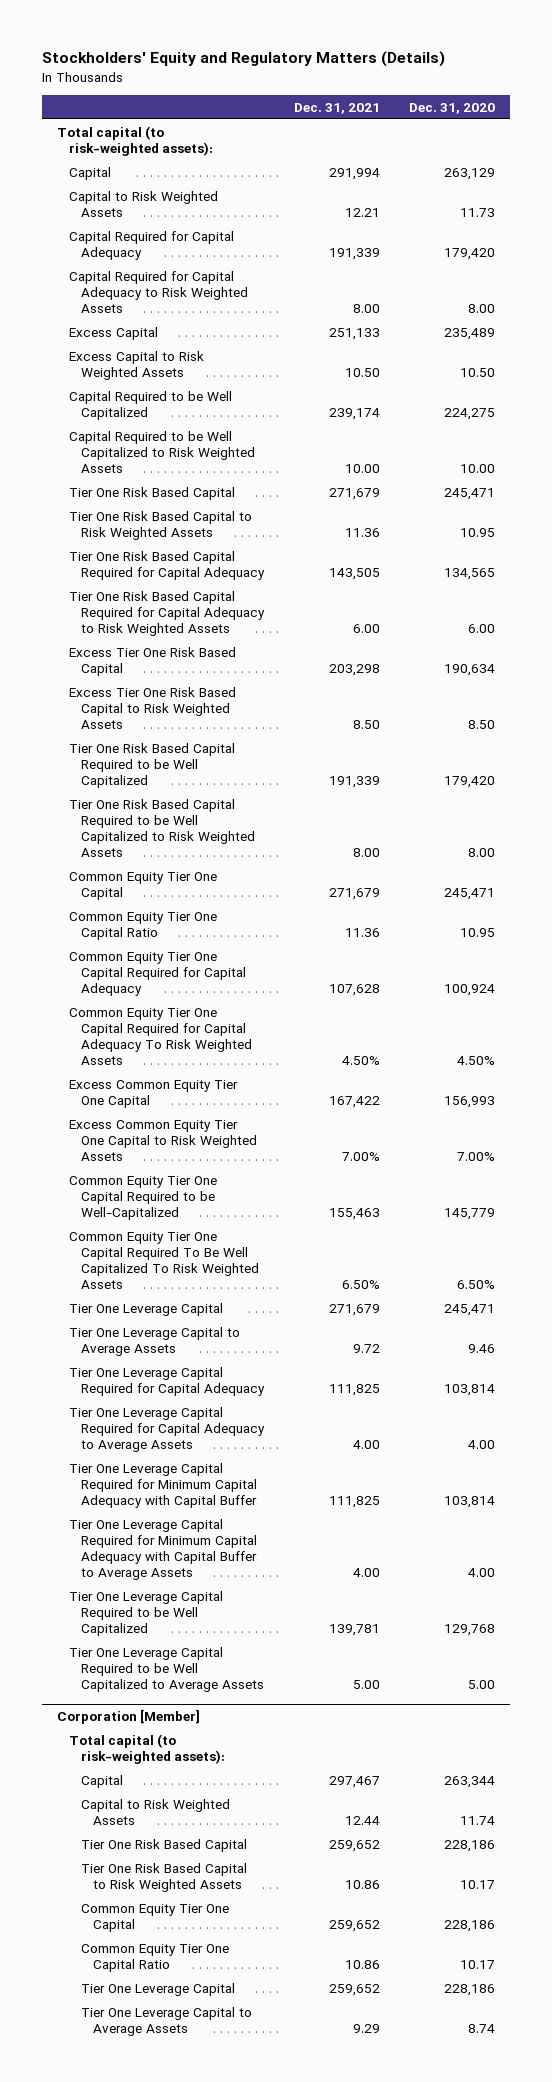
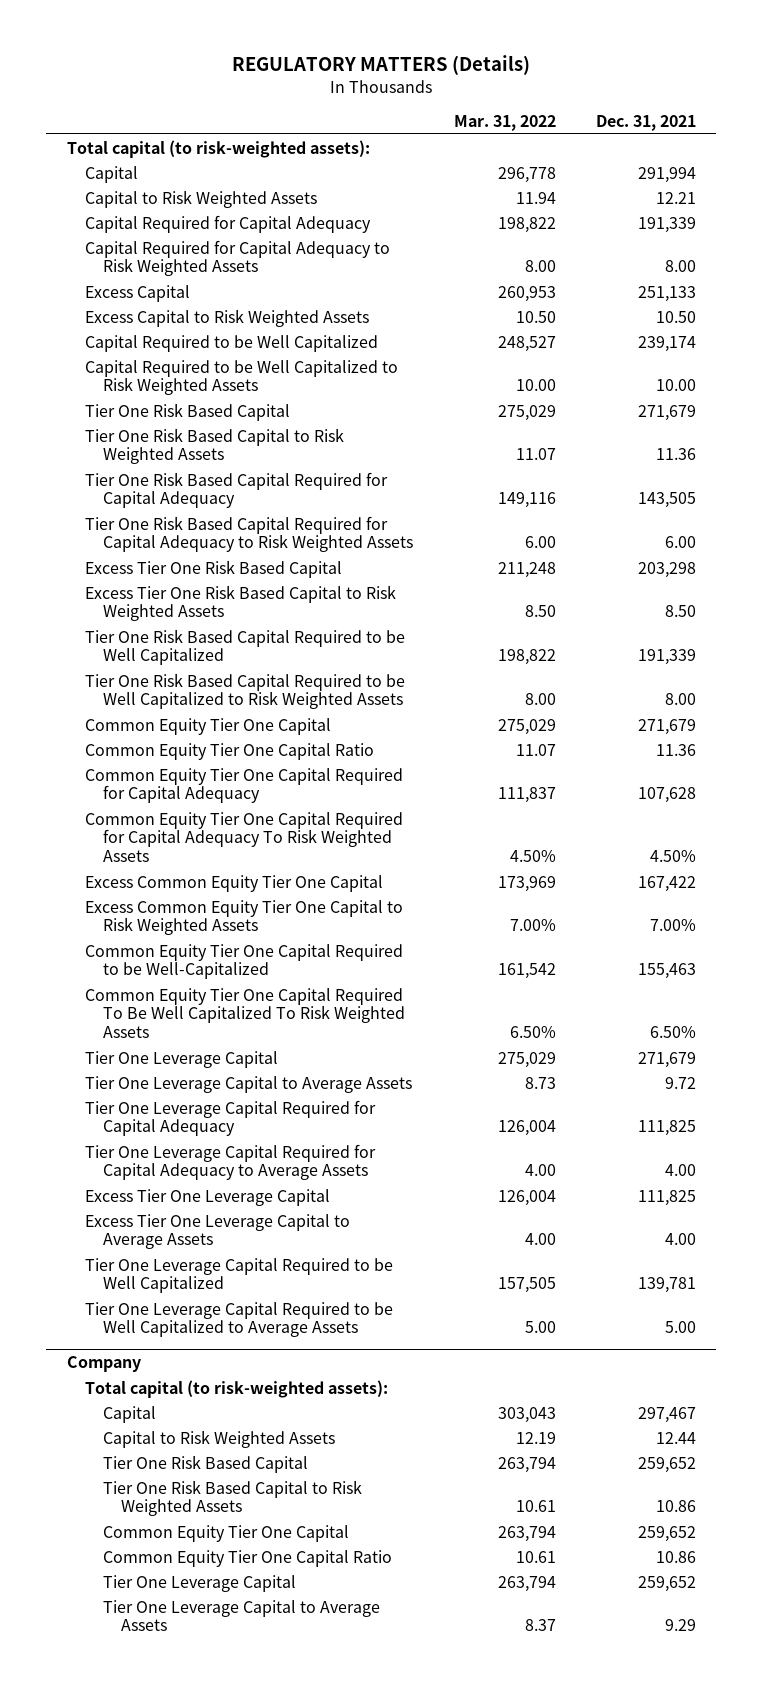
[42,51,446,68] Stockholders' Equity and Regulatory Matters (Details) -> [232,55,531,76] REGULATORY MATTERS (Details)
[409,102,496,114] Dec. 31, 2020 -> none
none -> [453,114,556,131] Mar. 31, 2022
[69,1462,258,1509] Tier One Leverage Capital Required for Minimum Capital Adequacy with Capital Buffer -> [84,1188,330,1206] Excess Tier One Leverage Capital
[69,1518,258,1581] Tier One Leverage Capital Required for Minimum Capital Adequacy with Capital Buffer to Average Assets -> [84,1213,350,1250] Excess Tier One Leverage Capital to Average Assets
[57,1708,201,1724] Corporation [Member] -> none
none -> [66,1355,141,1372] Company

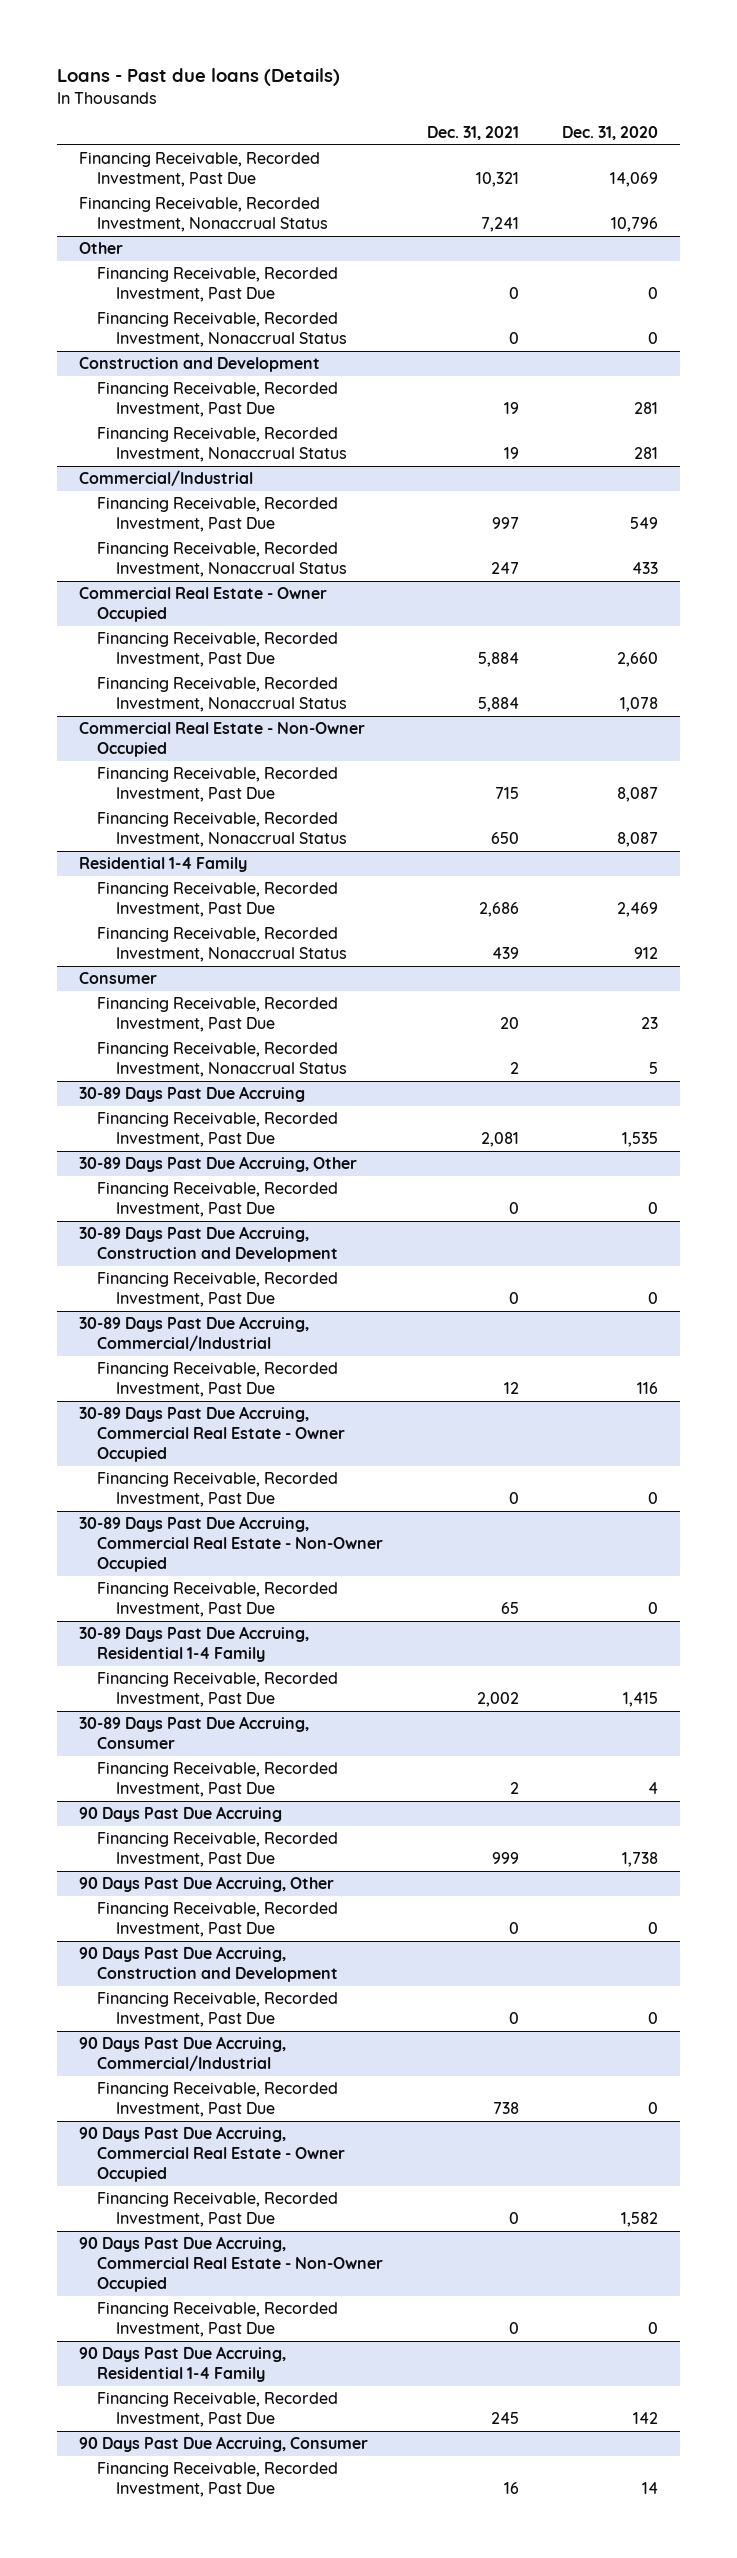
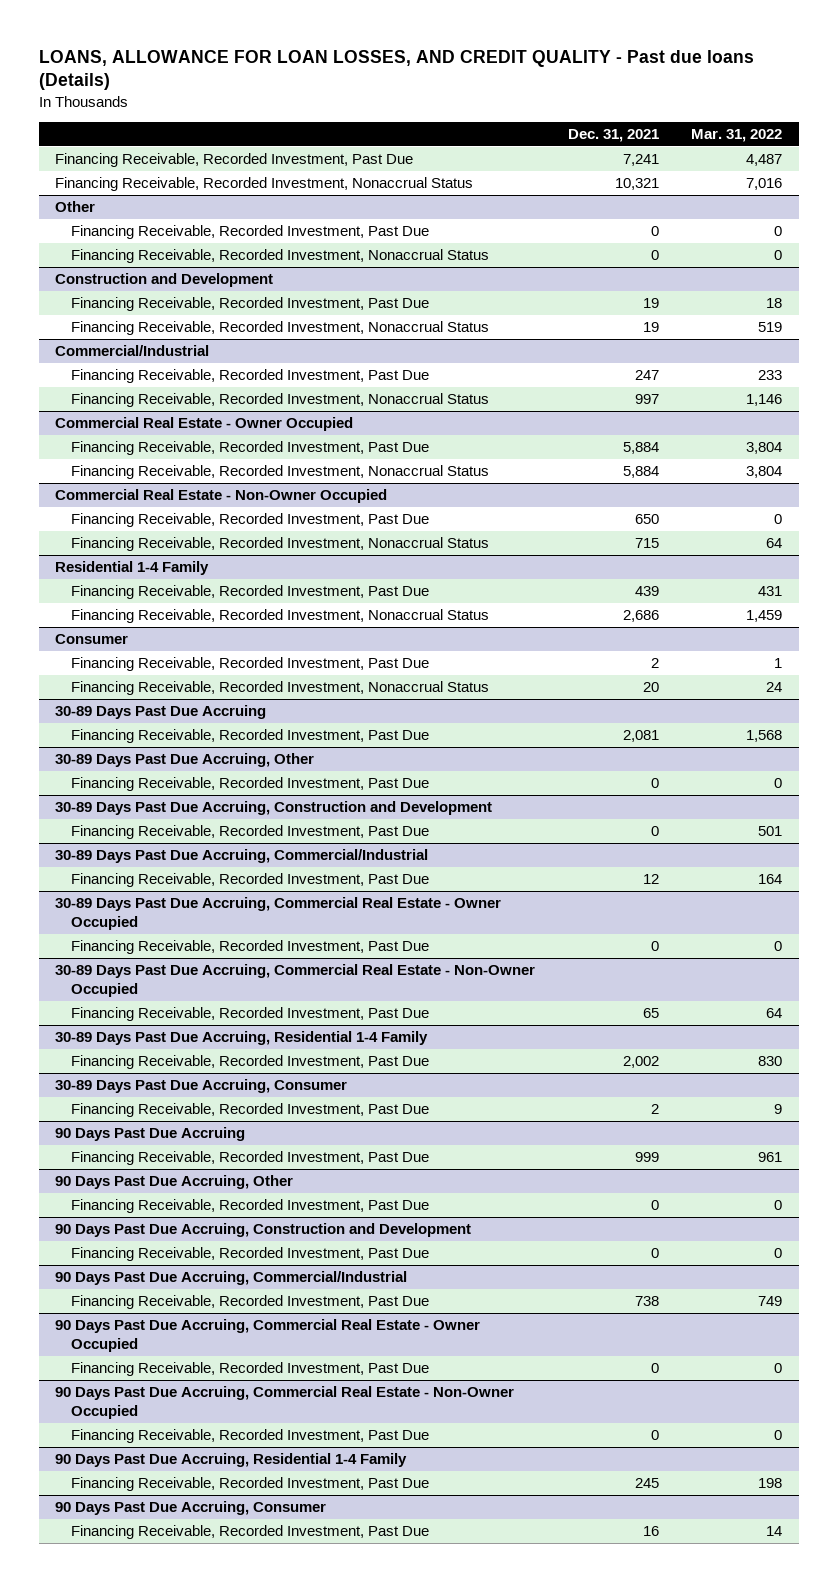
[56,68,340,87] Loans - Past due loans (Details) -> [39,49,755,91] LOANS, ALLOWANCE FOR LOAN LOSSES, AND CREDIT QUALITY - Past due loans (Details)
[562,126,659,141] Dec. 31, 2020 -> none
none -> [691,128,783,142] Mar. 31, 2022
[475,172,519,188] 10,321 -> [622,154,659,167] 7,241
[480,217,519,233] 7,241 -> [614,178,659,191] 10,321
[491,517,519,530] 997 -> [634,370,659,381] 247
[490,562,519,575] 247 -> [634,394,659,405] 997
[494,787,519,800] 715 -> [634,514,659,525] 650
[490,832,519,845] 650 -> [634,538,659,549] 715
[478,902,519,918] 2,686 -> [634,586,659,597] 439
[491,947,519,960] 439 -> [622,610,659,623] 2,686
[499,1017,519,1030] 20 -> [650,658,659,669] 2
[509,1062,519,1075] 2 -> [642,682,659,693] 20

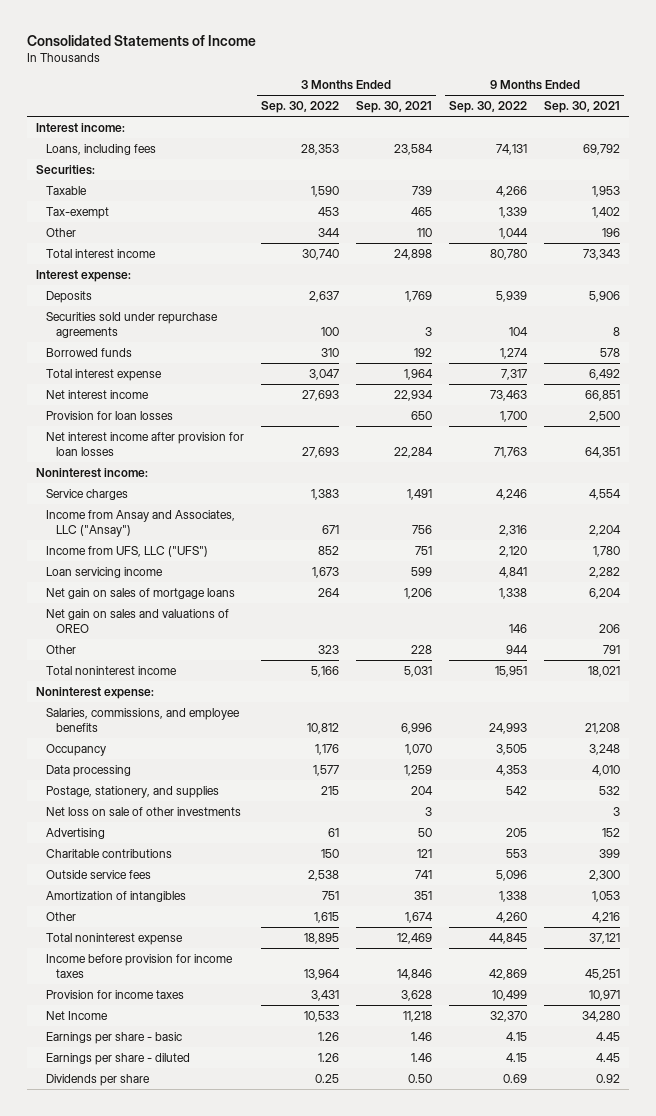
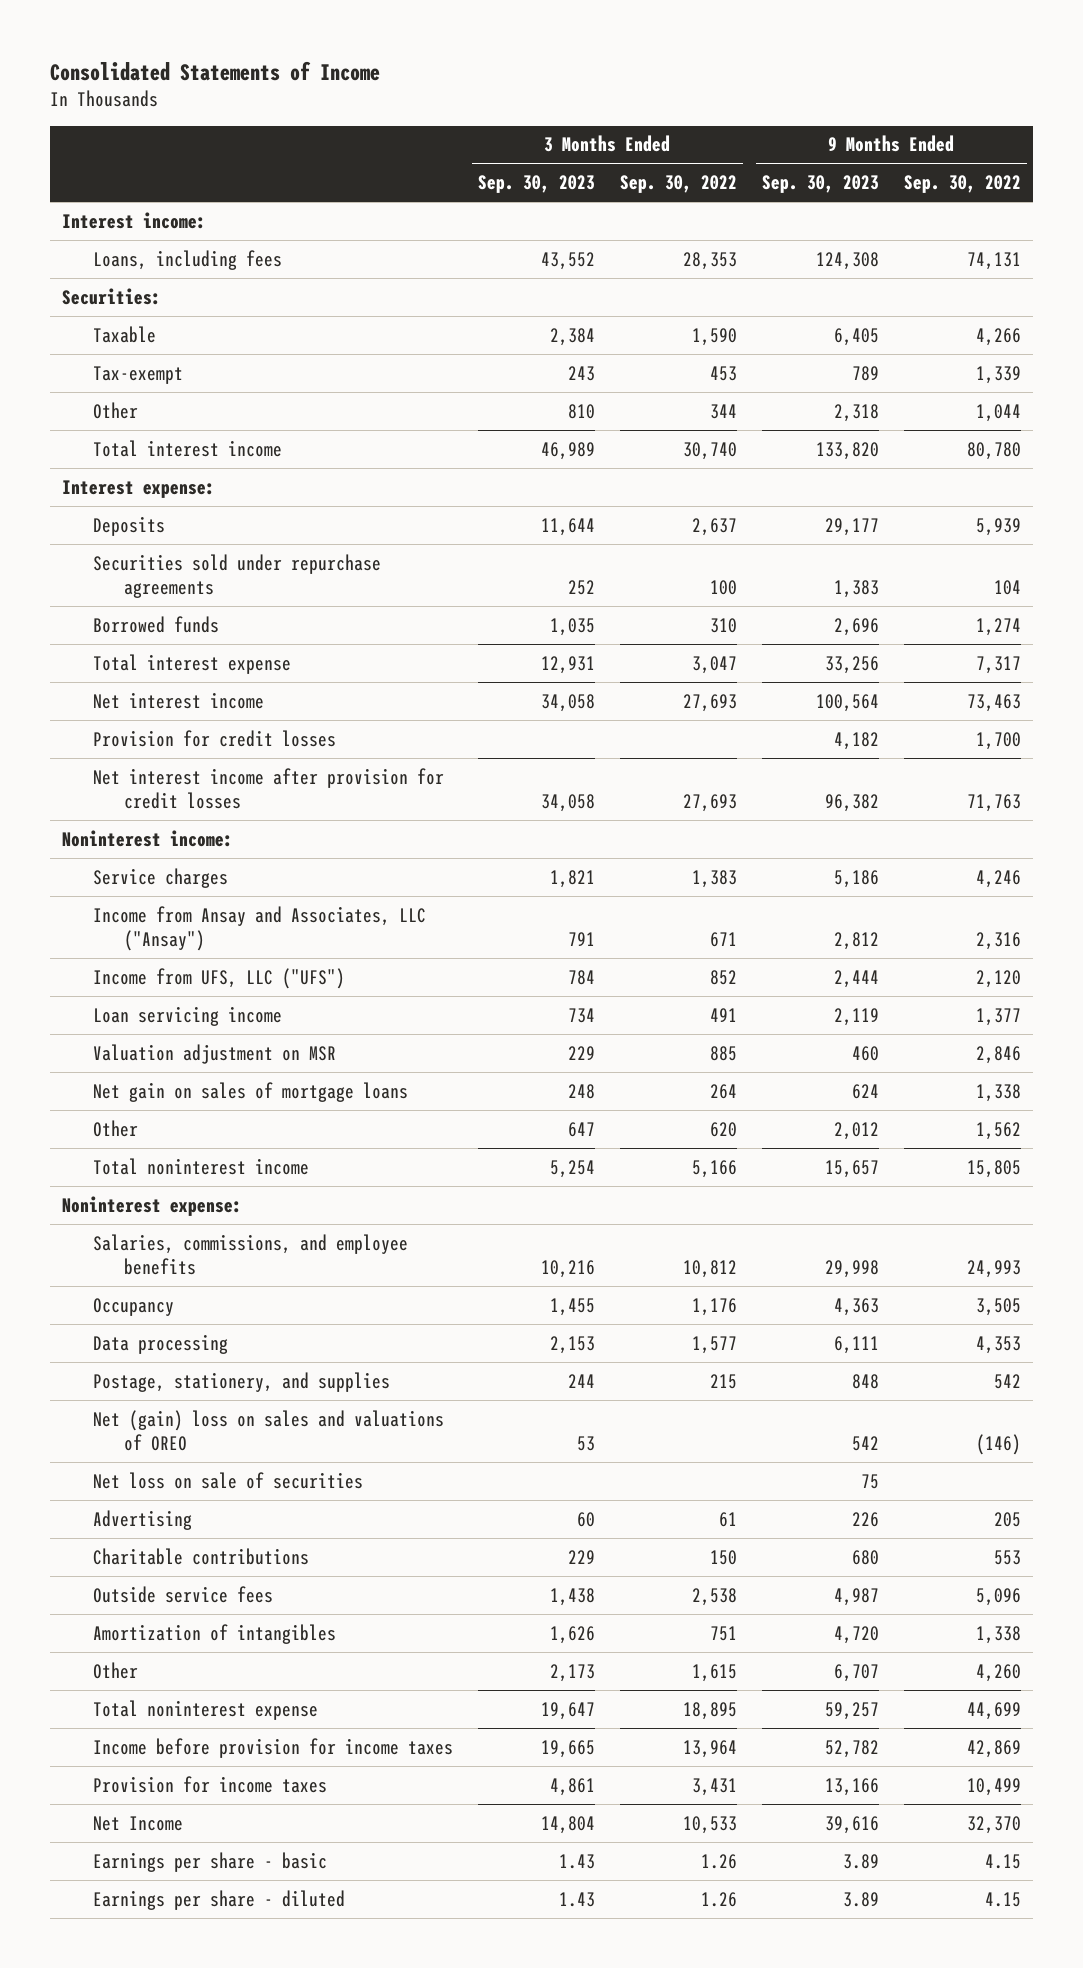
[355,101,432,114] Sep. 30, 2021 -> none
[544,101,621,114] Sep. 30, 2021 -> none
none -> [477,175,595,194] Sep. 30, 2023
none -> [761,175,879,194] Sep. 30, 2023
[45,410,173,420] Provision for loan losses -> [93,729,337,747] Provision for credit losses
[45,431,244,456] Net interest income after provision for loan losses -> [93,767,445,810] Net interest income after provision for credit losses
[311,566,339,578] 1,673 -> [709,1007,737,1022] 491
[499,566,528,578] 4,841 -> [975,1007,1021,1026] 1,377
none -> [93,1043,337,1064] Valuation adjustment on MSR
[45,608,229,633] Net gain on sales and valuations of OREO -> none
[317,644,339,654] 323 -> [709,1121,737,1137] 620
[506,644,529,654] 944 -> [975,1121,1021,1140] 1,562
[495,665,528,677] 15,951 -> [966,1159,1021,1178] 15,805
none -> [93,1409,445,1452] Net (gain) loss on sales and valuations of OREO
[45,806,241,816] Net loss on sale of other investments -> [93,1471,364,1489] Net loss on sale of securities
[489,932,528,944] 44,845 -> [966,1701,1021,1720] 44,699
[45,1073,150,1086] Dividends per share -> none

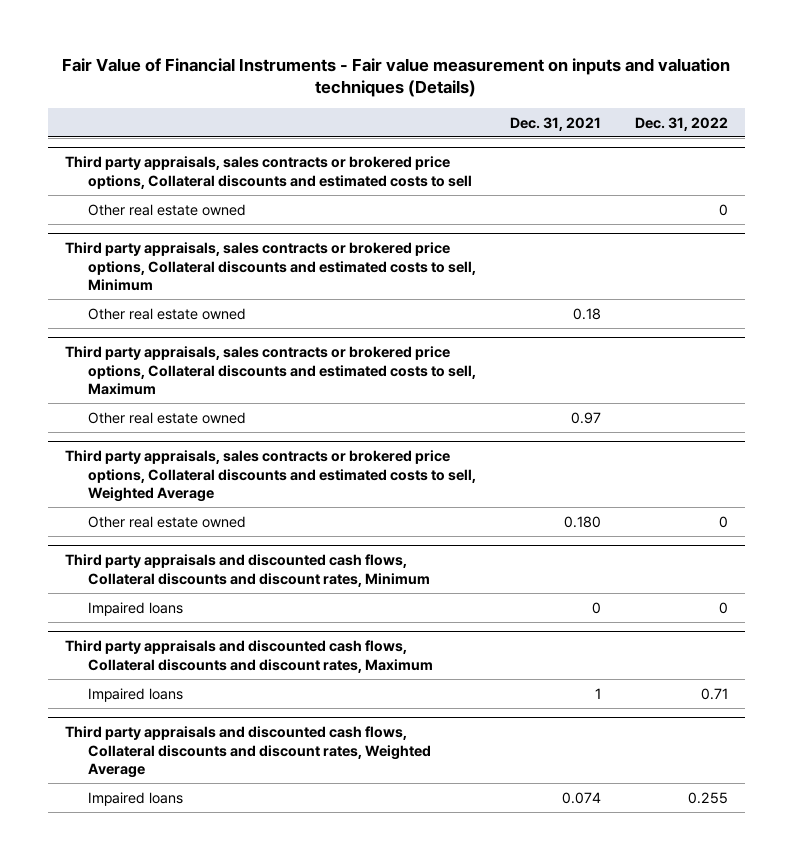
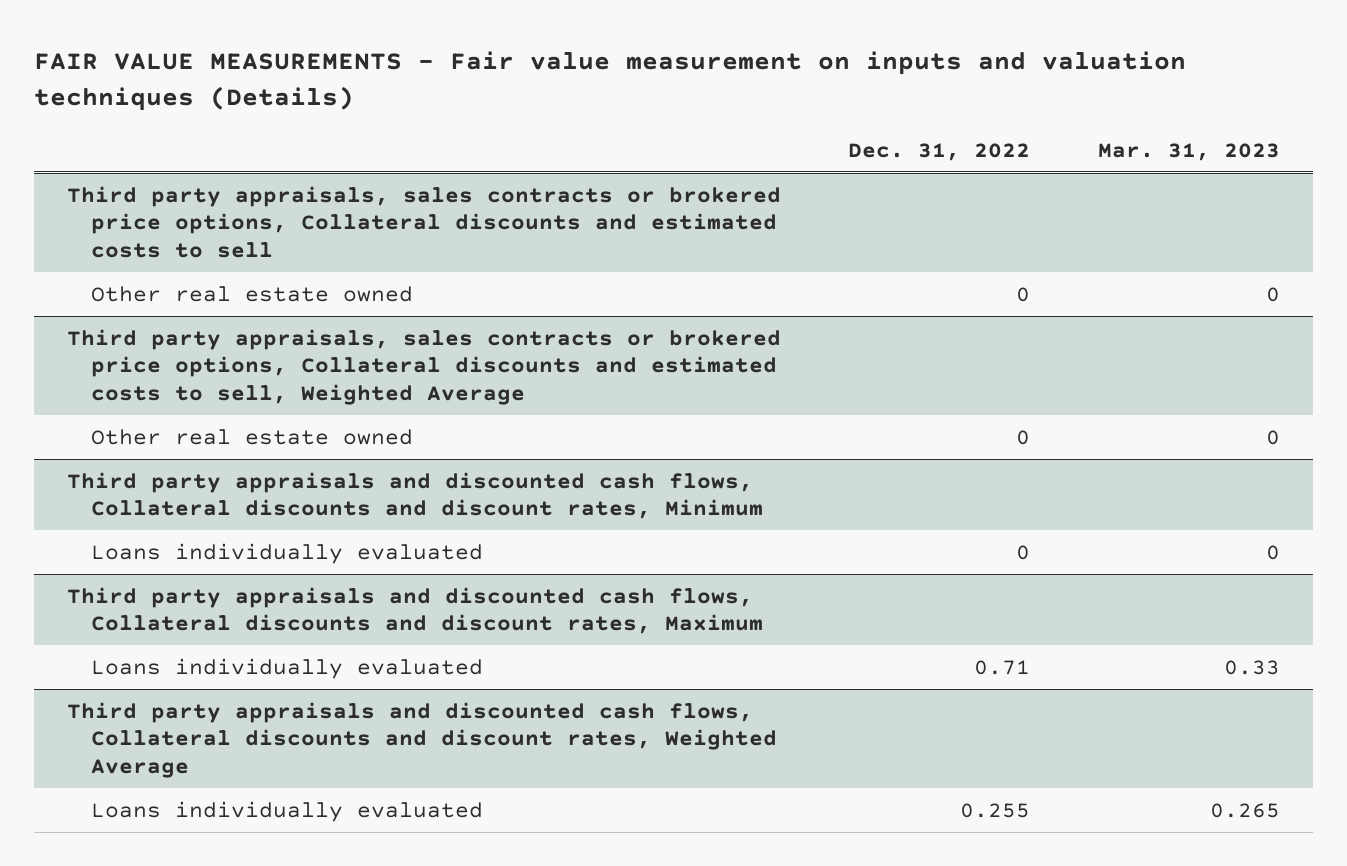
[62,57,731,98] Fair Value of Financial Instruments - Fair value measurement on inputs and valuation techniques (Details) -> [33,51,1186,112] FAIR VALUE MEASUREMENTS - Fair value measurement on inputs and valuation techniques (Details)
[510,116,602,131] Dec. 31, 2021 -> none
none -> [1097,142,1280,161] Mar. 31, 2023
[64,242,477,292] Third party appraisals, sales contracts or brokered price options, Collateral discounts and estimated costs to sell, Minimum -> none
[88,307,247,320] Other real estate owned -> none
[64,346,477,396] Third party appraisals, sales contracts or brokered price options, Collateral discounts and estimated costs to sell, Maximum -> none
[88,411,247,424] Other real estate owned -> none
[88,601,184,616] Impaired loans -> [91,542,484,564] Loans individually evaluated
[88,687,184,702] Impaired loans -> [91,657,484,679] Loans individually evaluated
[88,791,184,806] Impaired loans -> [91,800,484,822] Loans individually evaluated

